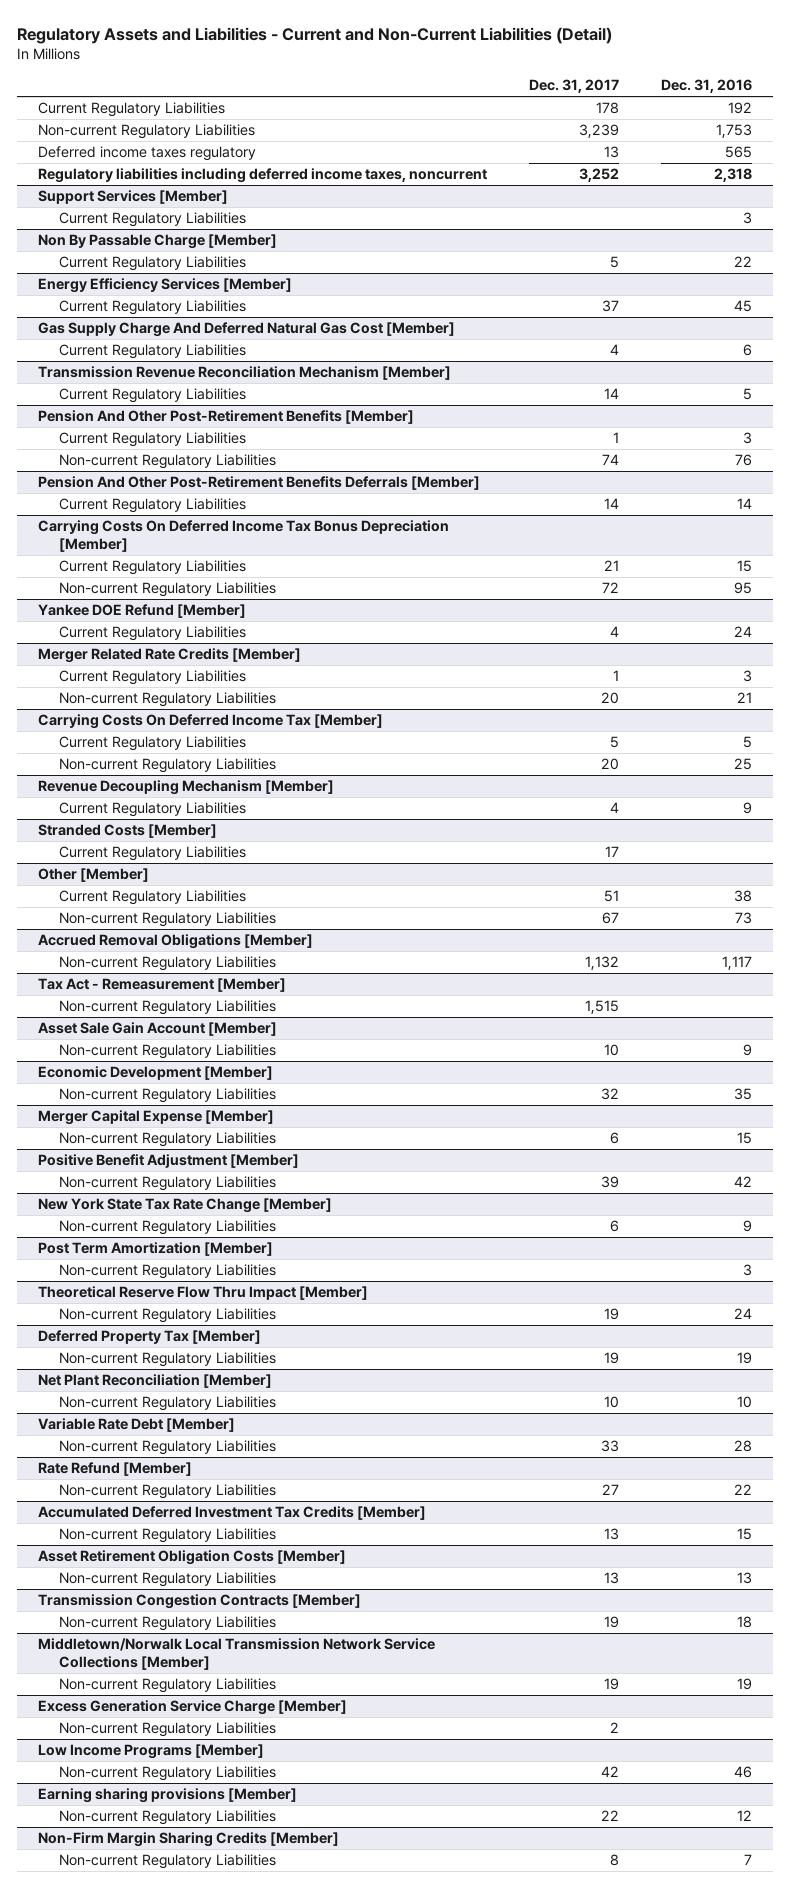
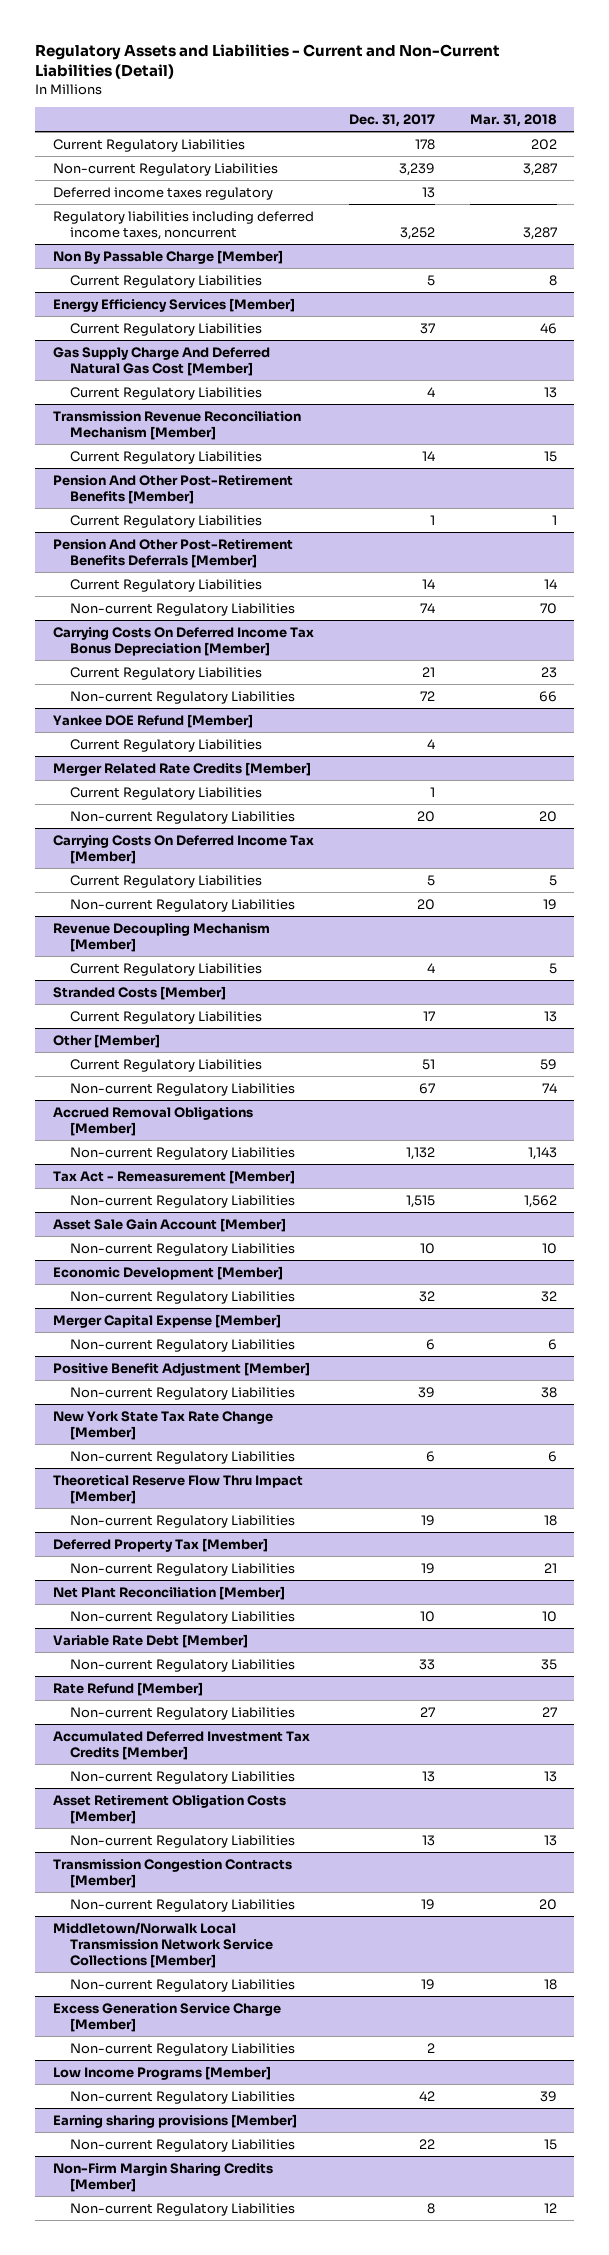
[660,79,752,94] Dec. 31, 2016 -> none
none -> [469,113,557,127] Mar. 31, 2018
[38,190,229,205] Support Services [Member] -> none
[59,212,247,228] Current Regulatory Liabilities -> none
[59,454,277,470] Non-current Regulatory Liabilities -> none
none -> [70,603,296,617] Non-current Regulatory Liabilities
[38,1242,274,1257] Post Term Amortization [Member] -> none
[59,1264,277,1280] Non-current Regulatory Liabilities -> none

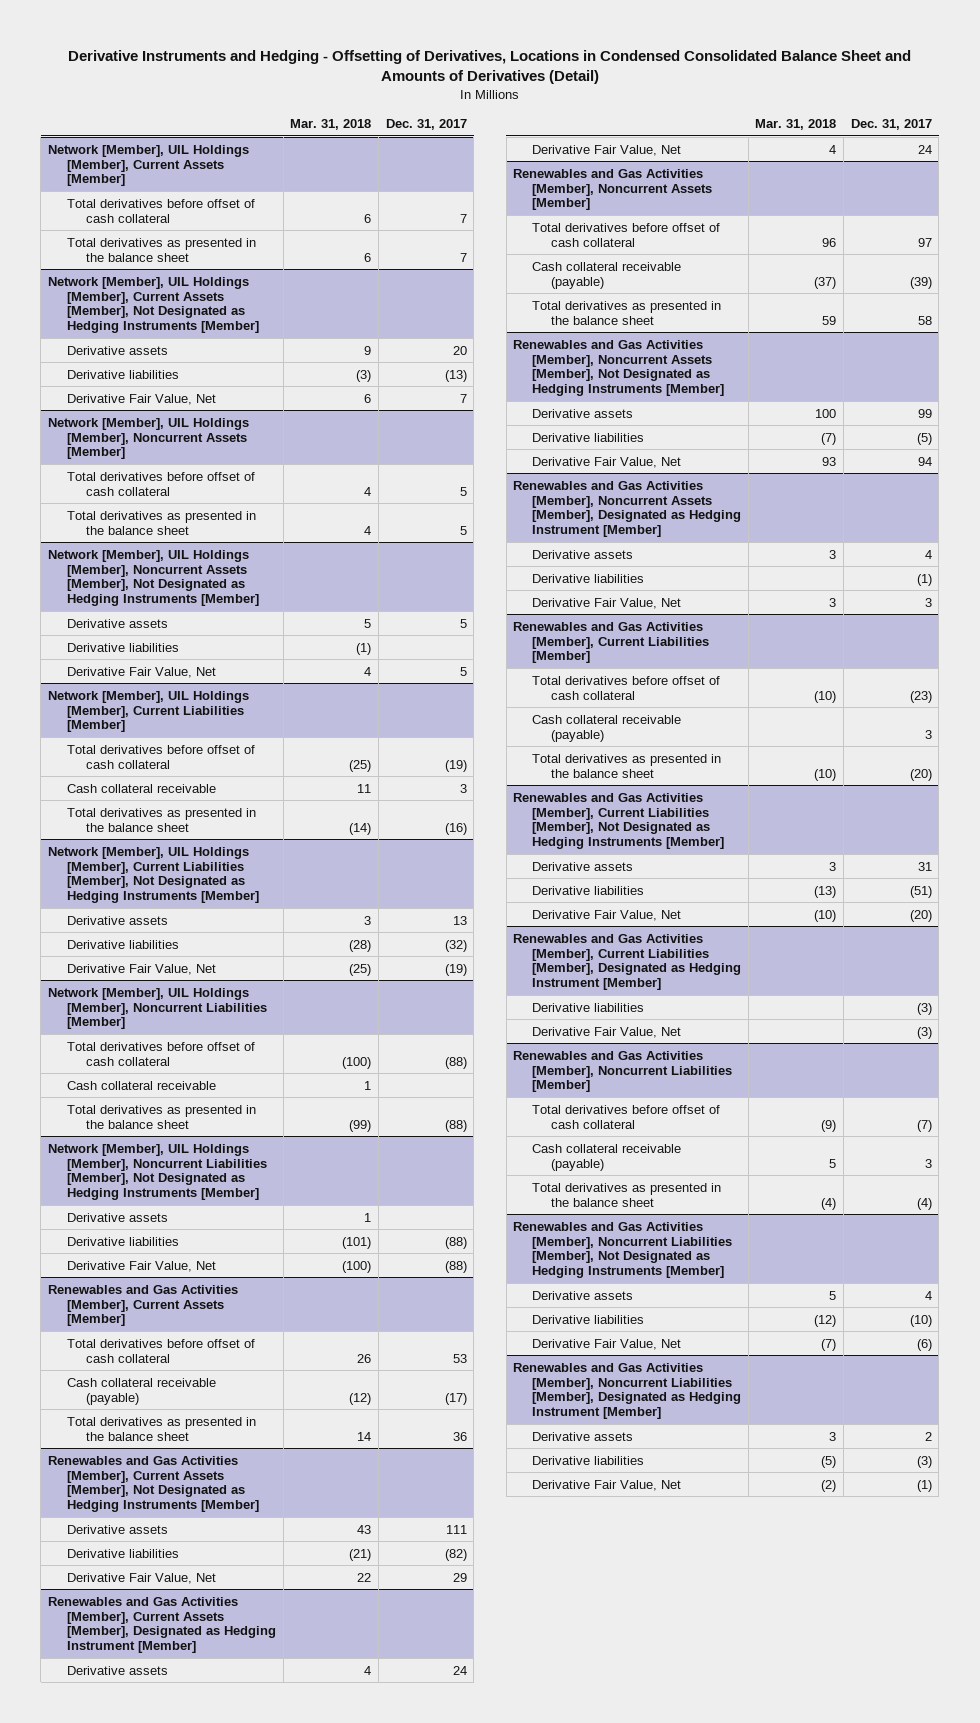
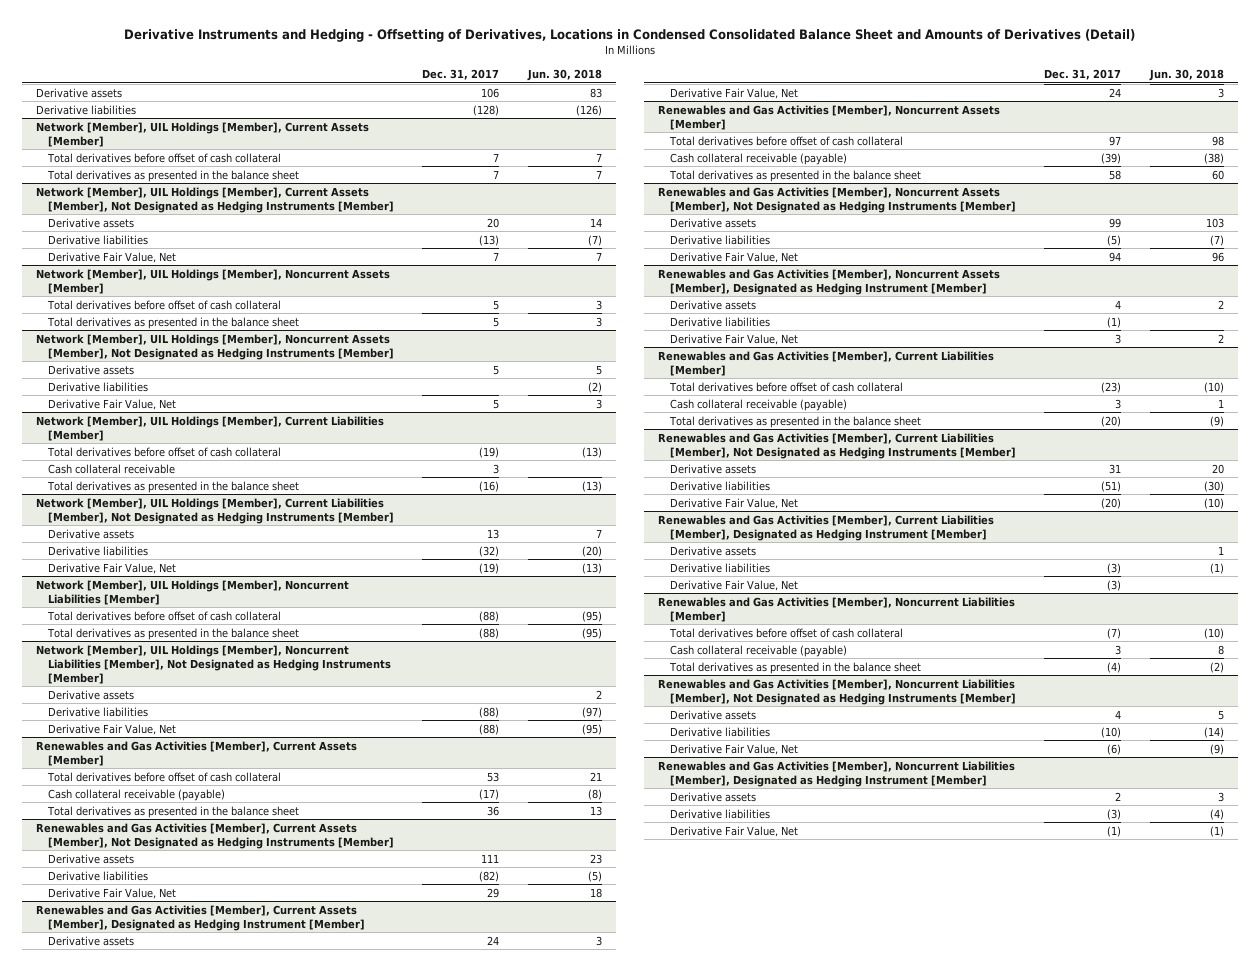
[290,118,372,130] Mar. 31, 2018 -> none
none -> [526,69,602,82] Jun. 30, 2018
none -> [36,87,123,98] Derivative assets
none -> [36,104,137,115] Derivative liabilities
[66,1080,216,1090] Cash collateral receivable -> none
none -> [670,545,757,556] Derivative assets

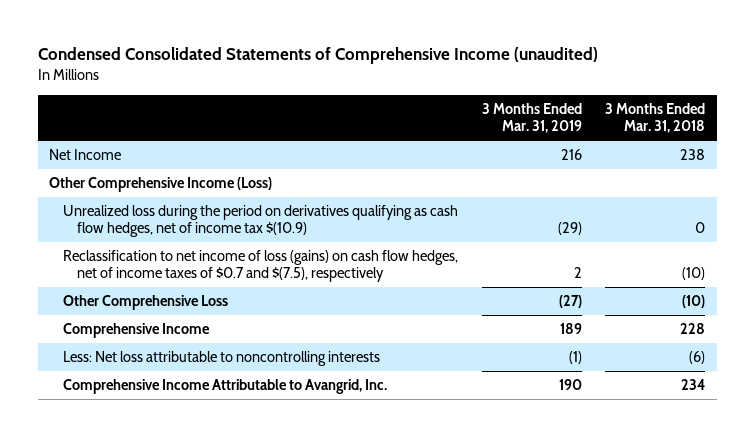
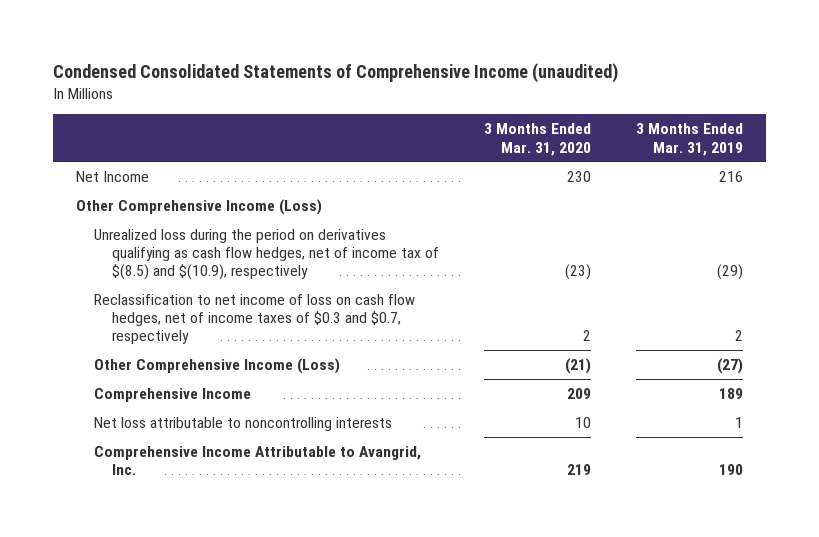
[605,103,706,134] 3 Months Ended Mar. 31, 2018 -> none
none -> [483,123,591,156] 3 Months Ended Mar. 31, 2020
[63,205,459,238] Unrealized loss during the period on derivatives qualifying as cash flow hedges, net of income tax $(10.9) -> [93,228,439,281] Unrealized loss during the period on derivatives qualifying as cash flow hedges, net of income tax of $(8.5) and $(10.9), respectively
[63,250,459,283] Reclassification to net income of loss (gains) on cash flow hedges, net of income taxes of $0.7 and $(7.5), respectively -> [93,293,415,345] Reclassification to net income of loss on cash flow hedges, net of income taxes of $0.3 and $0.7, respectively
[63,295,229,311] Other Comprehensive Loss -> [93,357,340,374] Other Comprehensive Income (Loss)
[63,351,381,367] Less: Net loss attributable to noncontrolling interests -> [93,416,392,431] Net loss attributable to noncontrolling interests
[568,351,582,365] (1) -> [735,416,744,428] 1

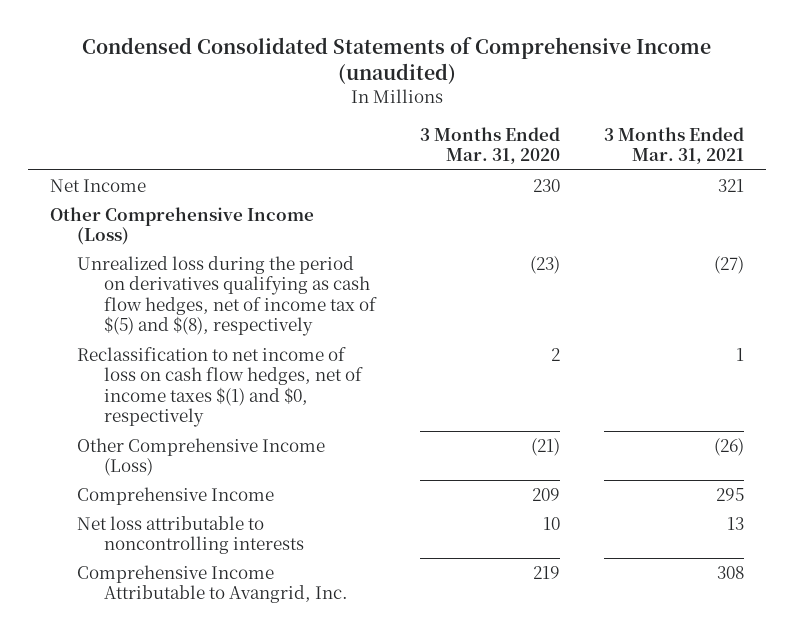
[636,123,744,156] 3 Months Ended Mar. 31, 2019 -> none
none -> [604,126,745,165] 3 Months Ended Mar. 31, 2021
[93,228,439,281] Unrealized loss during the period on derivatives qualifying as cash flow hedges, net of income tax of $(8.5) and $(10.9), respectively -> [76,255,377,337] Unrealized loss during the period on derivatives qualifying as cash flow hedges, net of income tax of $(5) and $(8), respectively
[93,293,415,345] Reclassification to net income of loss on cash flow hedges, net of income taxes of $0.3 and $0.7, respectively -> [76,346,363,428] Reclassification to net income of loss on cash flow hedges, net of income taxes $(1) and $0, respectively

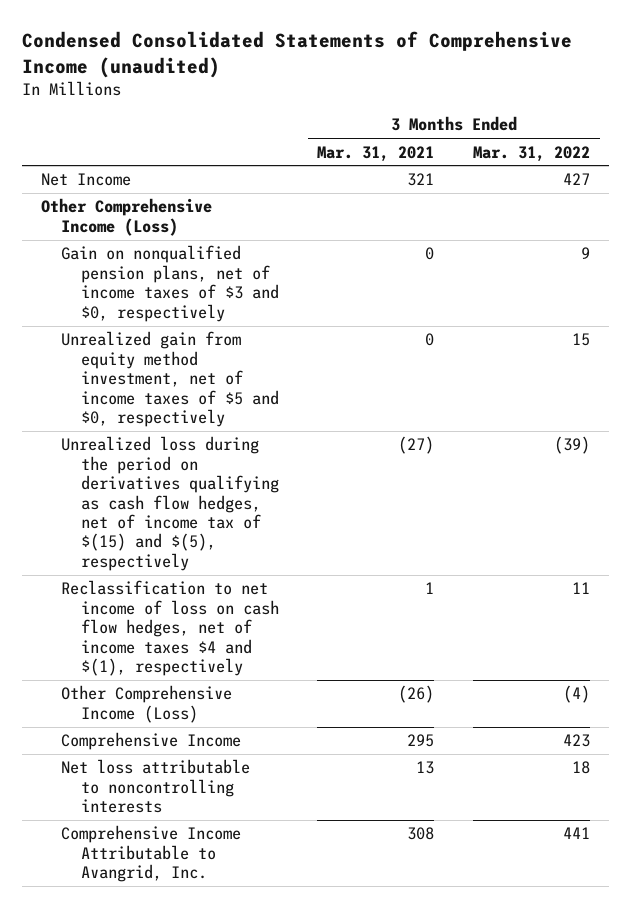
[419,126,560,165] 3 Months Ended Mar. 31, 2020 -> none
none -> [472,145,590,162] Mar. 31, 2022
none -> [60,245,279,322] Gain on nonqualified pension plans, net of income taxes of $3 and $0, respectively
none -> [60,331,279,428] Unrealized gain from equity method investment, net of income taxes of $5 and $0, respectively
[76,255,377,337] Unrealized loss during the period on derivatives qualifying as cash flow hedges, net of income tax of $(5) and $(8), respectively -> [60,436,279,571] Unrealized loss during the period on derivatives qualifying as cash flow hedges, net of income tax of $(15) and $(5), respectively
[76,346,363,428] Reclassification to net income of loss on cash flow hedges, net of income taxes $(1) and $0, respectively -> [60,580,279,677] Reclassification to net income of loss on cash flow hedges, net of income taxes $4 and $(1), respectively

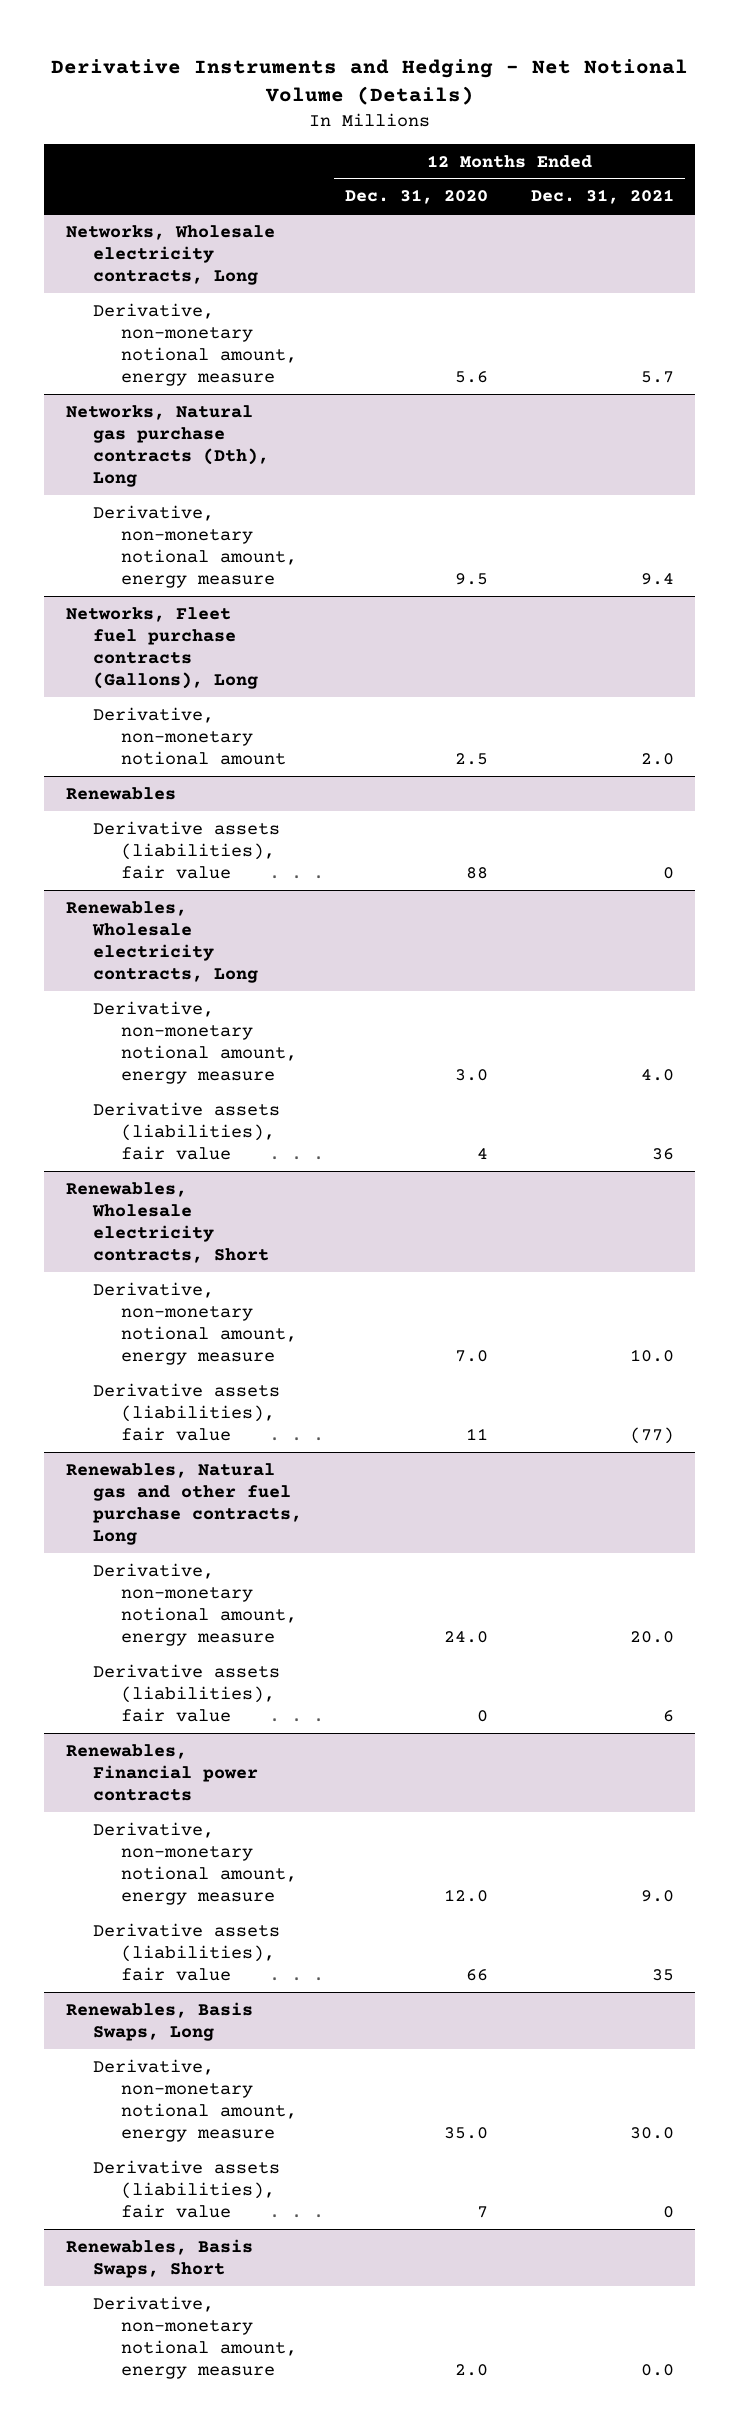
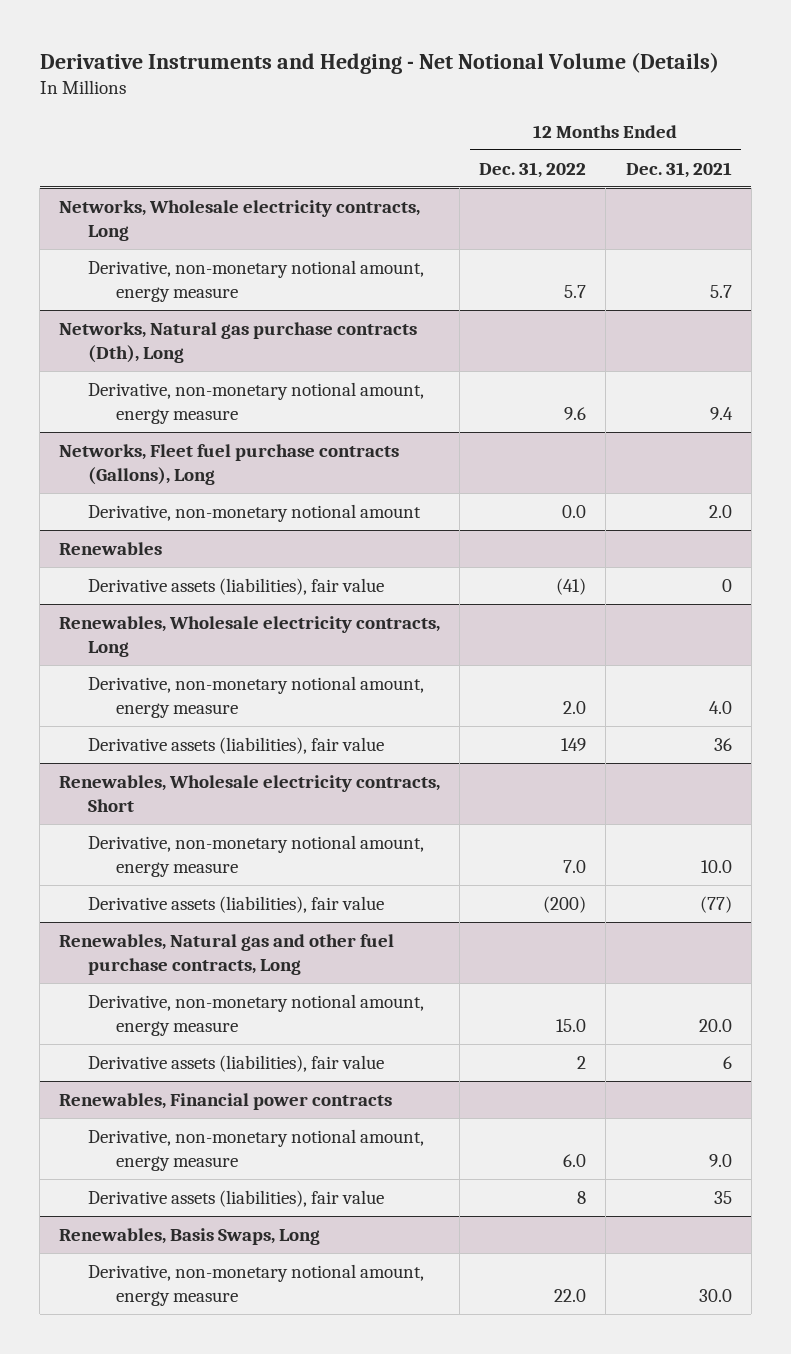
[345,189,489,205] Dec. 31, 2020 -> none
none -> [479,161,587,178] Dec. 31, 2022
[93,2159,281,2218] Derivative assets (liabilities), fair value -> none
[65,2238,253,2278] Renewables, Basis Swaps, Short -> none
[93,2295,297,2379] Derivative, non-monetary notional amount, energy measure -> none

